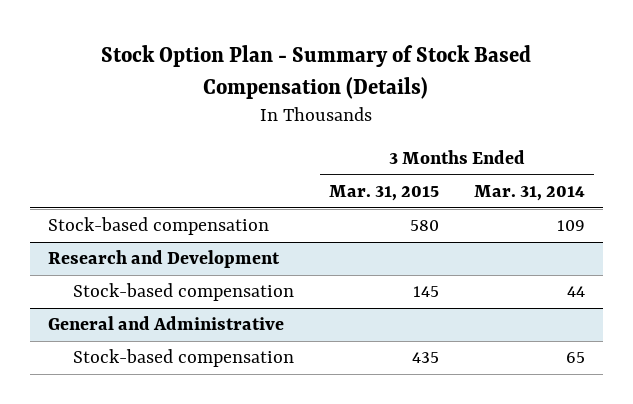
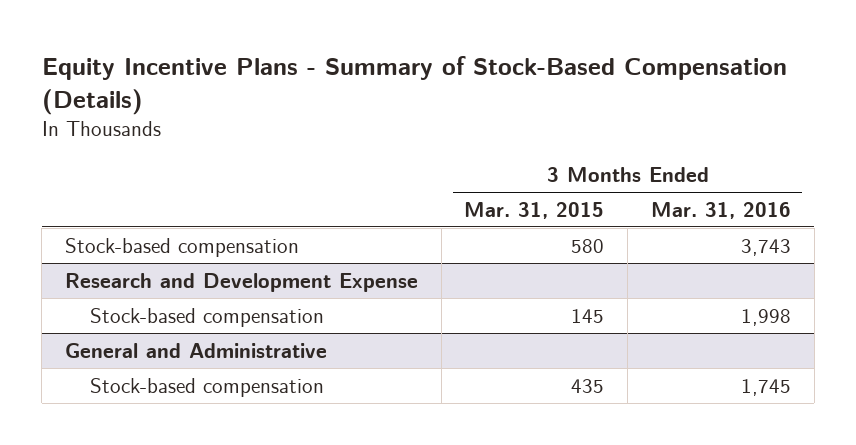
[101,45,532,99] Stock Option Plan - Summary of Stock Based Compensation (Details) -> [41,55,787,115] Equity Incentive Plans - Summary of Stock-Based Compensation (Details)
[474,184,586,201] Mar. 31, 2014 -> none
none -> [650,201,791,219] Mar. 31, 2016
[47,250,280,269] Research and Development -> [64,272,418,292] Research and Development Expense

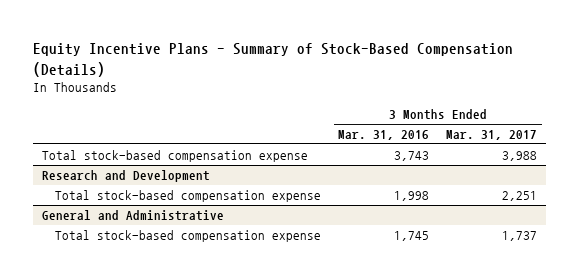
[464,201,605,219] Mar. 31, 2015 -> none
none -> [446,130,538,141] Mar. 31, 2017
[64,237,299,257] Stock-based compensation -> [41,150,308,163] Total stock-based compensation expense
[64,272,418,292] Research and Development Expense -> [41,170,210,183] Research and Development
[90,307,325,327] Stock-based compensation -> [54,190,321,203] Total stock-based compensation expense
[90,377,325,397] Stock-based compensation -> [54,230,321,243] Total stock-based compensation expense

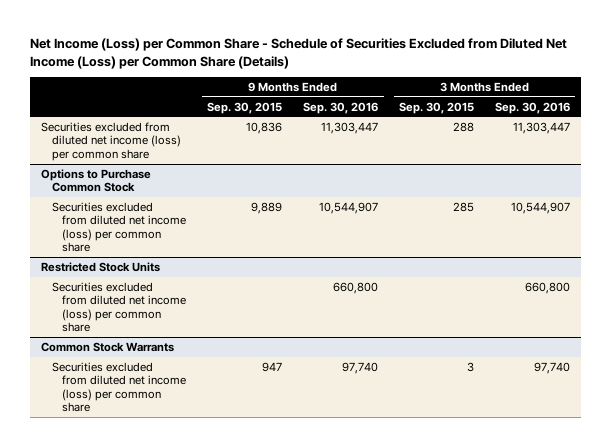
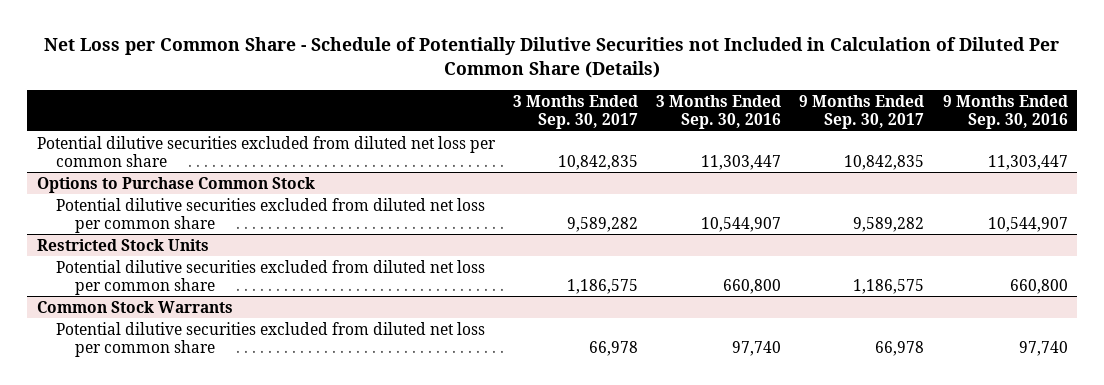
[30,37,568,69] Net Income (Loss) per Common Share - Schedule of Securities Excluded from Diluted Net Income (Loss) per Common Share (Details) -> [44,37,1060,79] Net Loss per Common Share - Schedule of Potentially Dilutive Securities not Included in Calculation of Diluted Per Common Share (Details)
[207,101,283,114] Sep. 30, 2015 -> none
[399,101,475,114] Sep. 30, 2015 -> none
none -> [512,94,638,130] 3 Months Ended Sep. 30, 2017
none -> [799,94,925,130] 9 Months Ended Sep. 30, 2017
[40,121,181,161] Securities excluded from diluted net income (loss) per common share -> [36,135,496,167] Potential dilutive securities excluded from diluted net loss per common share
[51,201,187,253] Securities excluded from diluted net income (loss) per common share -> [55,197,485,233] Potential dilutive securities excluded from diluted net loss per common share
[51,281,187,333] Securities excluded from diluted net income (loss) per common share -> [55,259,485,295] Potential dilutive securities excluded from diluted net loss per common share
[51,361,187,413] Securities excluded from diluted net income (loss) per common share -> [55,321,485,357] Potential dilutive securities excluded from diluted net loss per common share

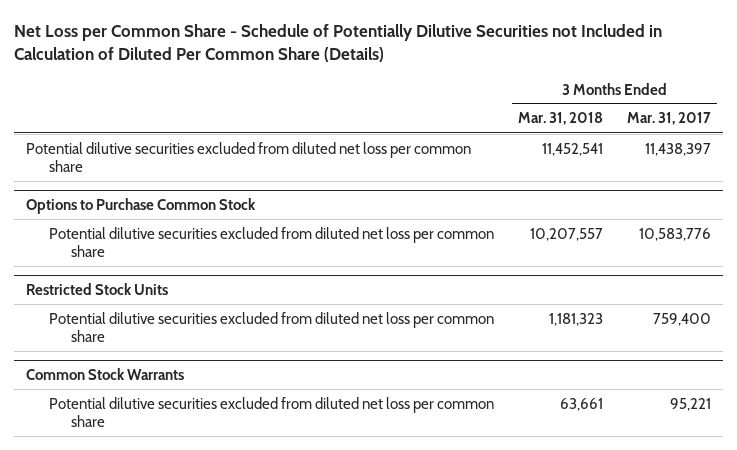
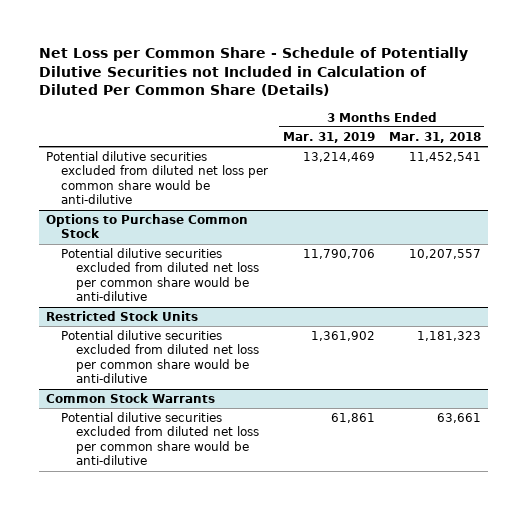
[627,112,712,126] Mar. 31, 2017 -> none
none -> [282,131,375,143] Mar. 31, 2019
[26,141,472,172] Potential dilutive securities excluded from diluted net loss per common share -> [46,151,269,205] Potential dilutive securities excluded from diluted net loss per common share would be anti-dilutive
[48,226,494,257] Potential dilutive securities excluded from diluted net loss per common share -> [61,248,259,302] Potential dilutive securities excluded from diluted net loss per common share would be anti-dilutive
[48,311,494,342] Potential dilutive securities excluded from diluted net loss per common share -> [61,330,259,384] Potential dilutive securities excluded from diluted net loss per common share would be anti-dilutive
[48,396,494,427] Potential dilutive securities excluded from diluted net loss per common share -> [61,412,259,466] Potential dilutive securities excluded from diluted net loss per common share would be anti-dilutive

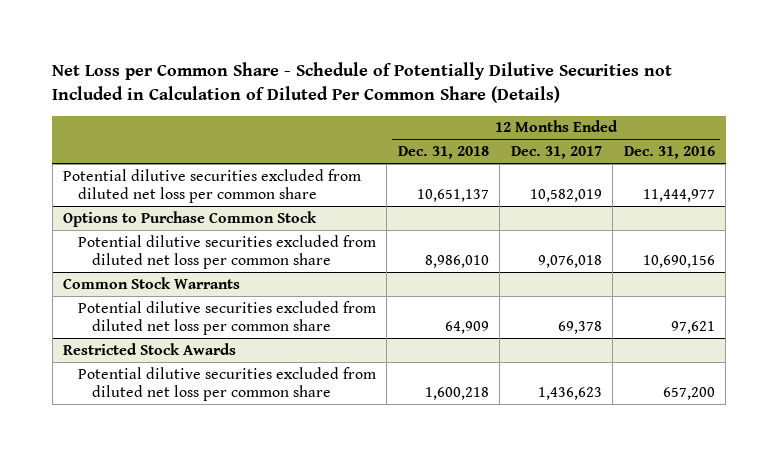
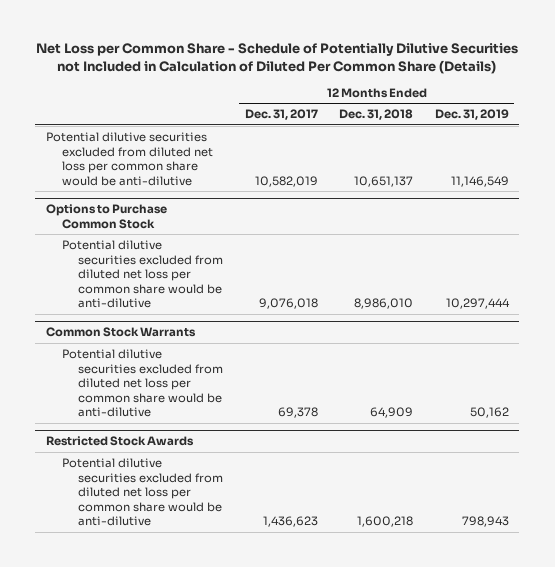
[623,146,715,160] Dec. 31, 2016 -> none
none -> [434,109,509,121] Dec. 31, 2019
[63,168,362,203] Potential dilutive securities excluded from diluted net loss per common share -> [45,131,213,186] Potential dilutive securities excluded from diluted net loss per common share would be anti-dilutive
[77,234,376,269] Potential dilutive securities excluded from diluted net loss per common share -> [61,239,224,309] Potential dilutive securities excluded from diluted net loss per common share would be anti-dilutive
[77,300,376,335] Potential dilutive securities excluded from diluted net loss per common share -> [61,348,224,418] Potential dilutive securities excluded from diluted net loss per common share would be anti-dilutive
[77,366,376,401] Potential dilutive securities excluded from diluted net loss per common share -> [61,457,224,527] Potential dilutive securities excluded from diluted net loss per common share would be anti-dilutive

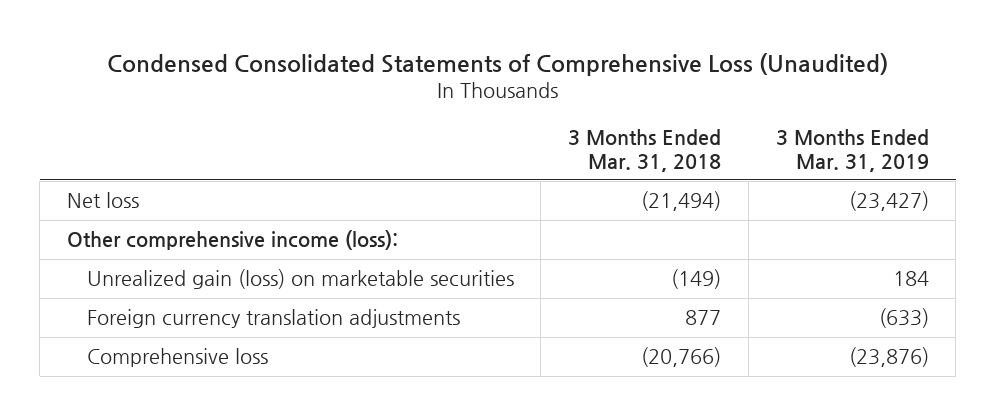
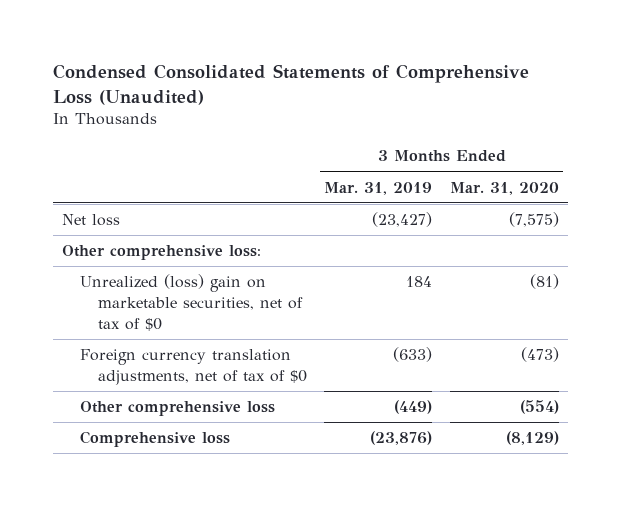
[568,128,722,172] 3 Months Ended Mar. 31, 2018 -> none
none -> [449,181,559,195] Mar. 31, 2020
[66,230,398,251] Other comprehensive income (loss): -> [62,245,262,261] Other comprehensive loss:
[86,269,514,290] Unrealized gain (loss) on marketable securities -> [79,274,303,331] Unrealized (loss) gain on marketable securities, net of tax of $0
[86,309,460,329] Foreign currency translation adjustments -> [79,349,307,385] Foreign currency translation adjustments, net of tax of $0
none -> [79,401,275,417] Other comprehensive loss

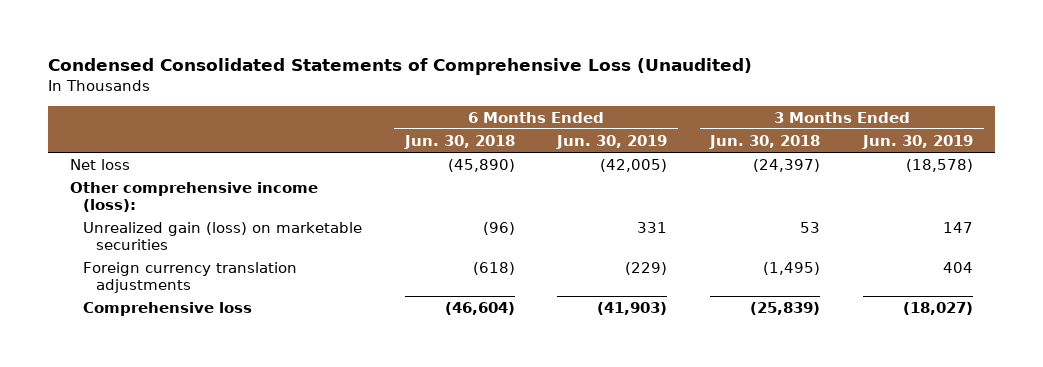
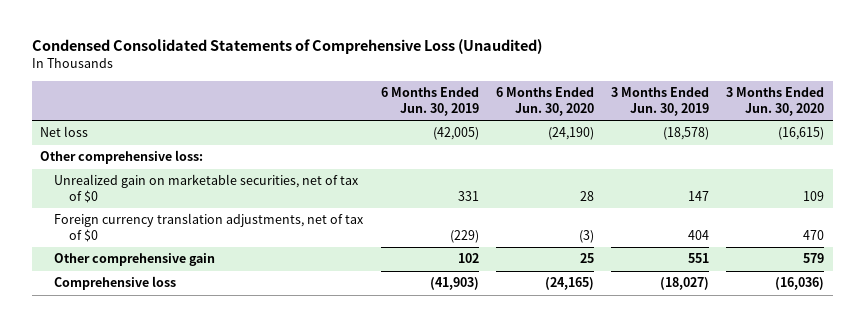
[403,134,515,149] Jun. 30, 2018 -> none
[709,134,821,149] Jun. 30, 2018 -> none
none -> [495,87,594,116] 6 Months Ended Jun. 30, 2020
none -> [726,87,825,116] 3 Months Ended Jun. 30, 2020
[69,182,318,213] Other comprehensive income (loss): -> [40,150,204,165] Other comprehensive loss:
[82,222,362,251] Unrealized gain (loss) on marketable securities -> [54,174,360,203] Unrealized gain on marketable securities, net of tax of $0
[82,262,297,294] Foreign currency translation adjustments -> [54,213,365,242] Foreign currency translation adjustments, net of tax of $0
none -> [54,253,216,267] Other comprehensive gain

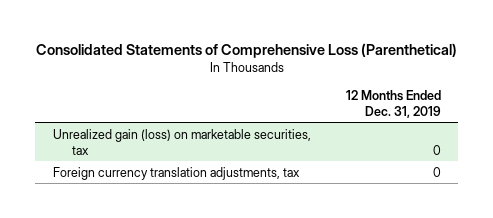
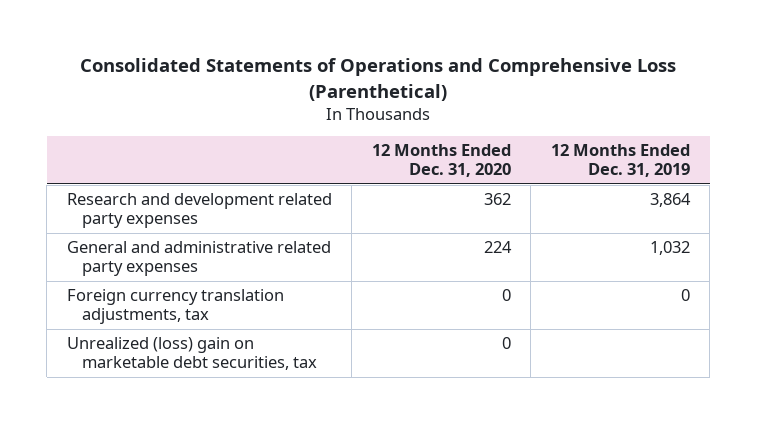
[35,42,457,58] Consolidated Statements of Comprehensive Loss (Parenthetical) -> [80,58,677,101] Consolidated Statements of Operations and Comprehensive Loss (Parenthetical)
none -> [371,144,511,178] 12 Months Ended Dec. 31, 2020
[52,128,311,155] Unrealized gain (loss) on marketable securities, tax -> none
none -> [66,193,332,229] Research and development related party expenses
none -> [66,241,331,277] General and administrative related party expenses
none -> [66,337,317,371] Unrealized (loss) gain on marketable debt securities, tax

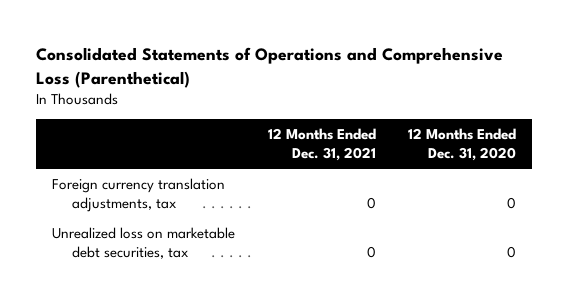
[550,144,690,178] 12 Months Ended Dec. 31, 2019 -> none
none -> [267,128,376,162] 12 Months Ended Dec. 31, 2021
[66,193,332,229] Research and development related party expenses -> none
[66,241,331,277] General and administrative related party expenses -> none
[66,337,317,371] Unrealized (loss) gain on marketable debt securities, tax -> [52,226,236,260] Unrealized loss on marketable debt securities, tax

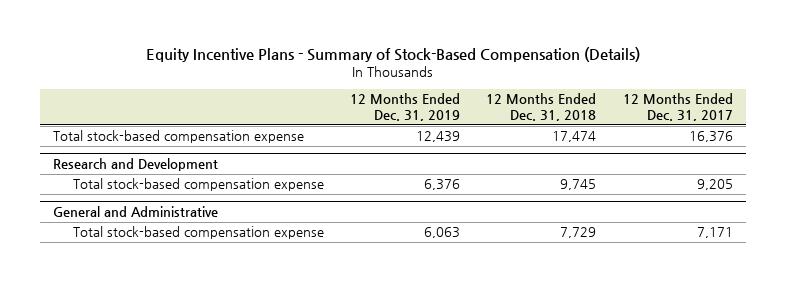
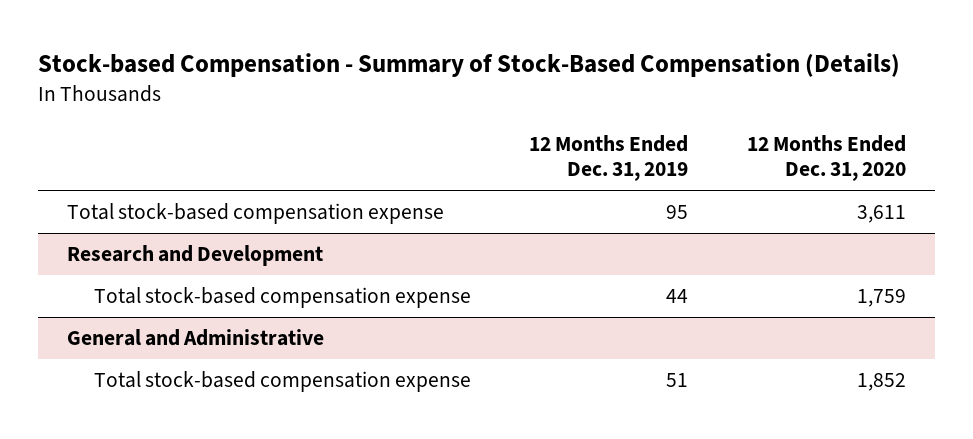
[145,47,640,63] Equity Incentive Plans - Summary of Stock-Based Compensation (Details) -> [38,52,901,77] Stock-based Compensation - Summary of Stock-Based Compensation (Details)
[486,93,597,121] 12 Months Ended Dec. 31, 2018 -> none
[622,93,733,121] 12 Months Ended Dec. 31, 2017 -> none
none -> [746,134,906,182] 12 Months Ended Dec. 31, 2020
[415,131,460,143] 12,439 -> [666,205,689,220] 95
[423,179,460,191] 6,376 -> [666,289,689,304] 44
[423,227,460,239] 6,063 -> [666,373,689,388] 51

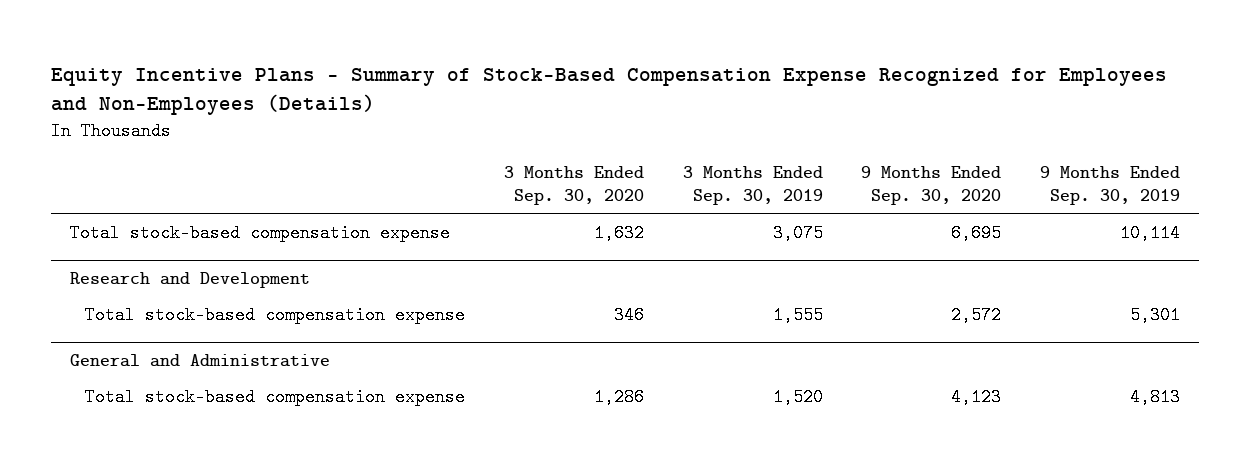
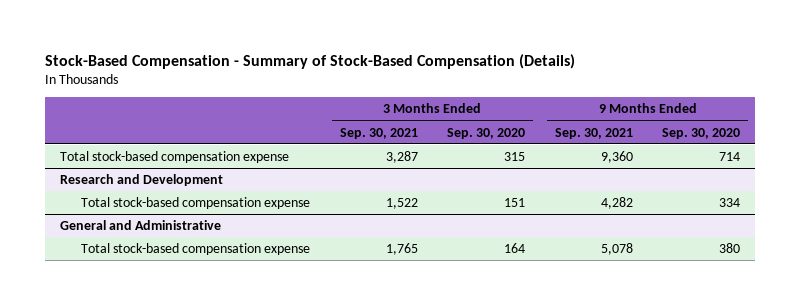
[51,67,1168,116] Equity Incentive Plans - Summary of Stock-Based Compensation Expense Recognized for Employees and Non-Employees (Details) -> [44,53,575,69] Stock-Based Compensation - Summary of Stock-Based Compensation (Details)
[682,166,823,206] 3 Months Ended Sep. 30, 2019 -> none
[1039,166,1180,206] 9 Months Ended Sep. 30, 2019 -> none
none -> [339,127,418,139] Sep. 30, 2021
none -> [554,127,633,139] Sep. 30, 2021
[593,223,644,242] 1,632 -> [504,151,526,161] 315
[951,223,1002,242] 6,695 -> [719,151,741,161] 714
[613,305,644,324] 346 -> [504,197,526,207] 151
[951,305,1002,324] 2,572 -> [719,197,741,207] 334
[593,387,644,406] 1,286 -> [504,242,526,253] 164
[951,387,1002,406] 4,123 -> [719,242,741,253] 380

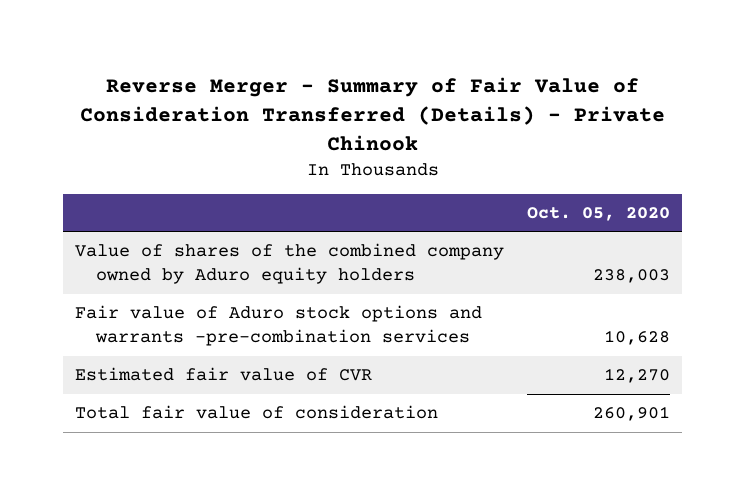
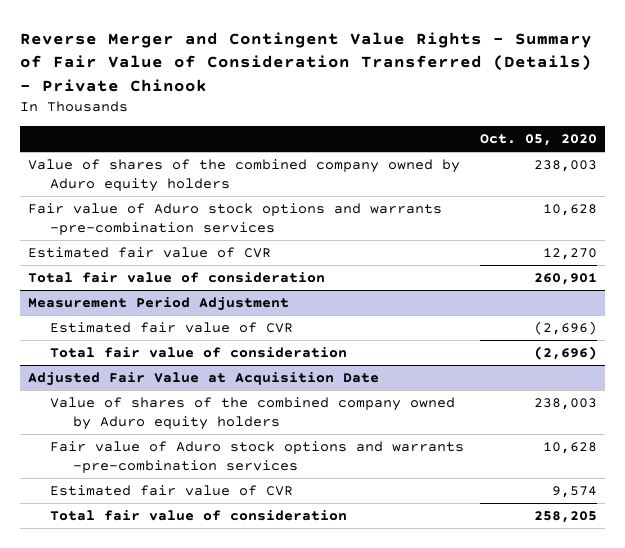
[79,77,665,151] Reverse Merger - Summary of Fair Value of Consideration Transferred (Details) - Private Chinook -> [20,31,593,92] Reverse Merger and Contingent Value Rights - Summary of Fair Value of Consideration Transferred (Details) - Private Chinook
none -> [28,297,290,312] Measurement Period Adjustment
none -> [50,322,294,334] Estimated fair value of CVR
none -> [50,347,348,359] Total fair value of consideration
none -> [28,372,380,387] Adjusted Fair Value at Acquisition Date
none -> [50,397,456,430] Value of shares of the combined company owned by Aduro equity holders
none -> [50,441,465,473] Fair value of Aduro stock options and warrants -pre-combination services
none -> [50,485,294,497] Estimated fair value of CVR
none -> [50,510,348,522] Total fair value of consideration

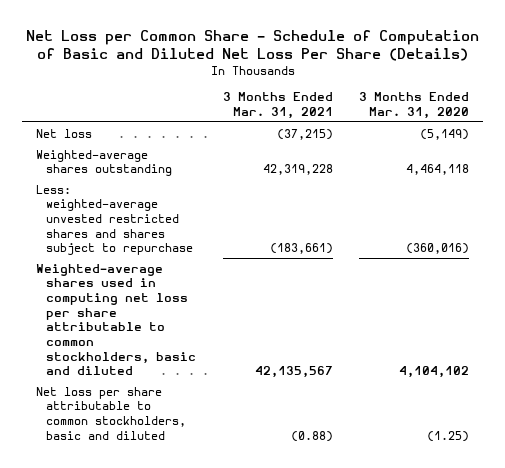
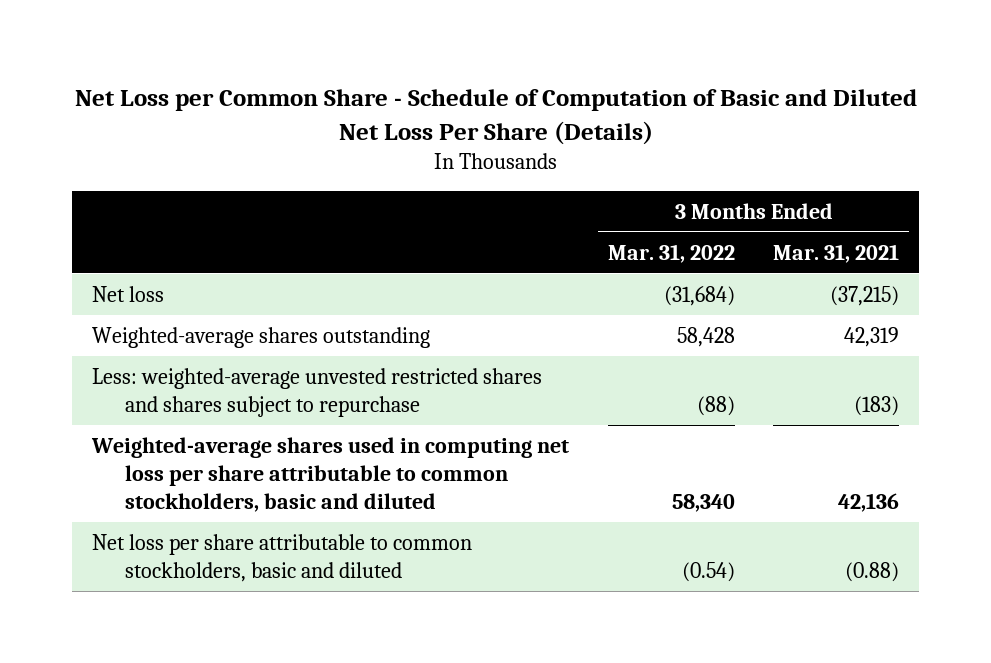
[359,92,470,119] 3 Months Ended Mar. 31, 2020 -> none
none -> [607,243,735,263] Mar. 31, 2022
[262,164,333,176] 42,319,228 -> [844,326,900,347] 42,319
[269,243,333,255] (183,661) -> [854,395,900,416] (183)
[254,366,333,379] 42,135,567 -> [838,492,900,512] 42,136

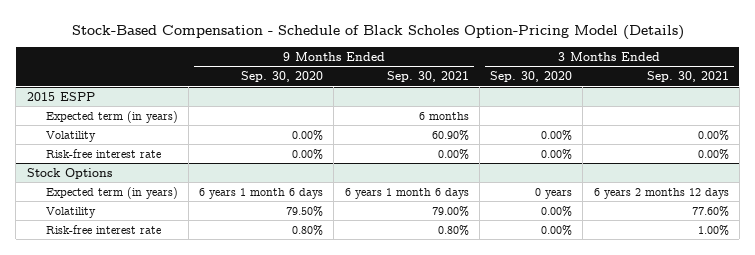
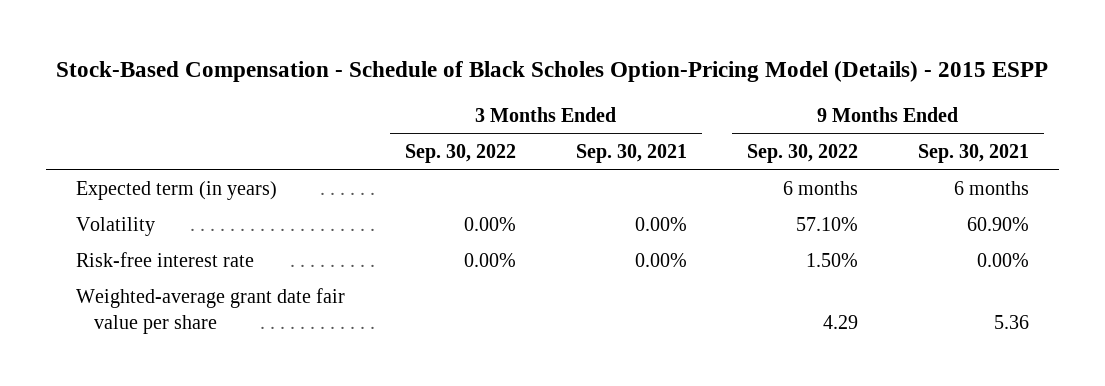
[71,24,684,40] Stock-Based Compensation - Schedule of Black Scholes Option-Pricing Model (Details) -> [56,61,1049,83] Stock-Based Compensation - Schedule of Black Scholes Option-Pricing Model (Details) - 2015 ESPP
[241,71,324,83] Sep. 30, 2020 -> none
[490,71,573,83] Sep. 30, 2020 -> none
none -> [404,144,516,164] Sep. 30, 2022
none -> [746,144,858,164] Sep. 30, 2022
[26,91,95,101] 2015 ESPP -> none
[26,167,112,179] Stock Options -> none
[45,186,178,199] Expected term (in years) -> none
[45,206,96,218] Volatility -> none
[45,224,161,234] Risk-free interest rate -> none
none -> [76,287,346,334] Weighted-average grant date fair value per share

